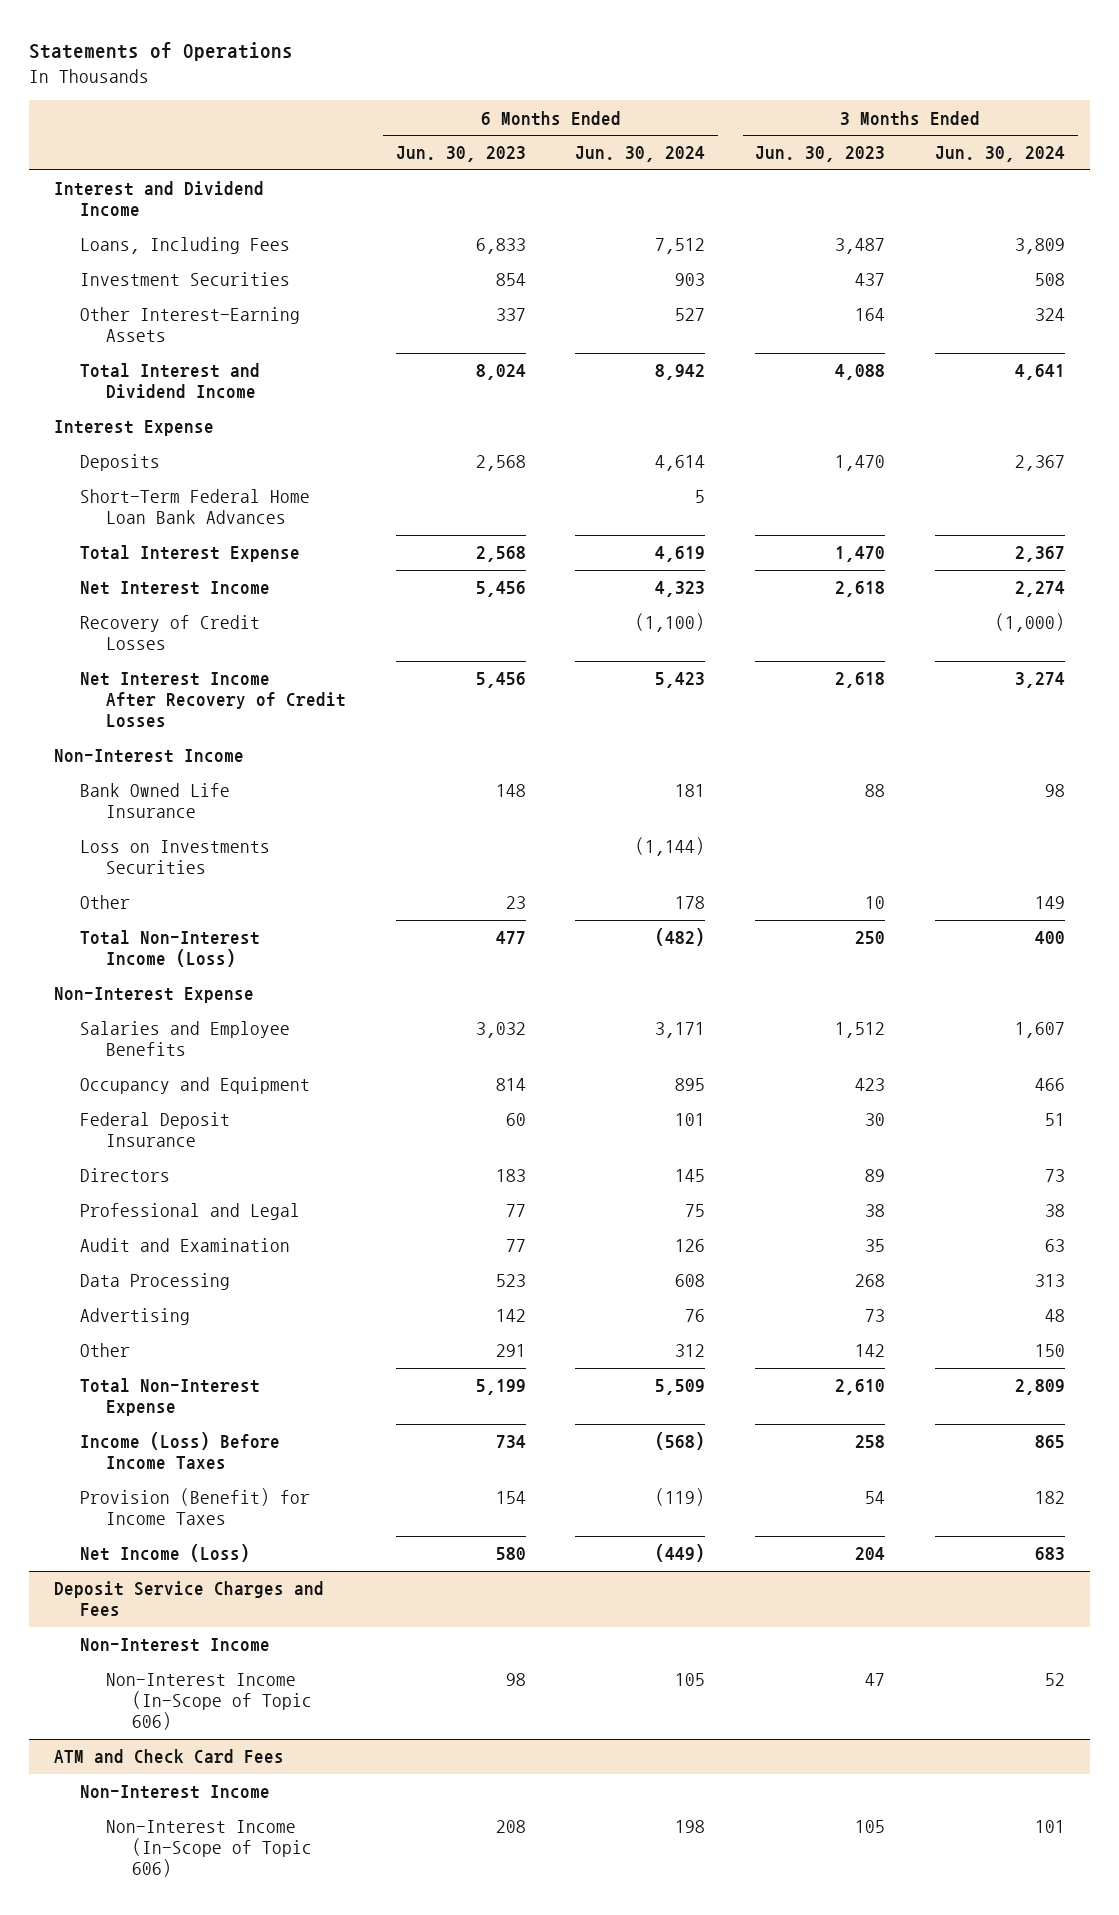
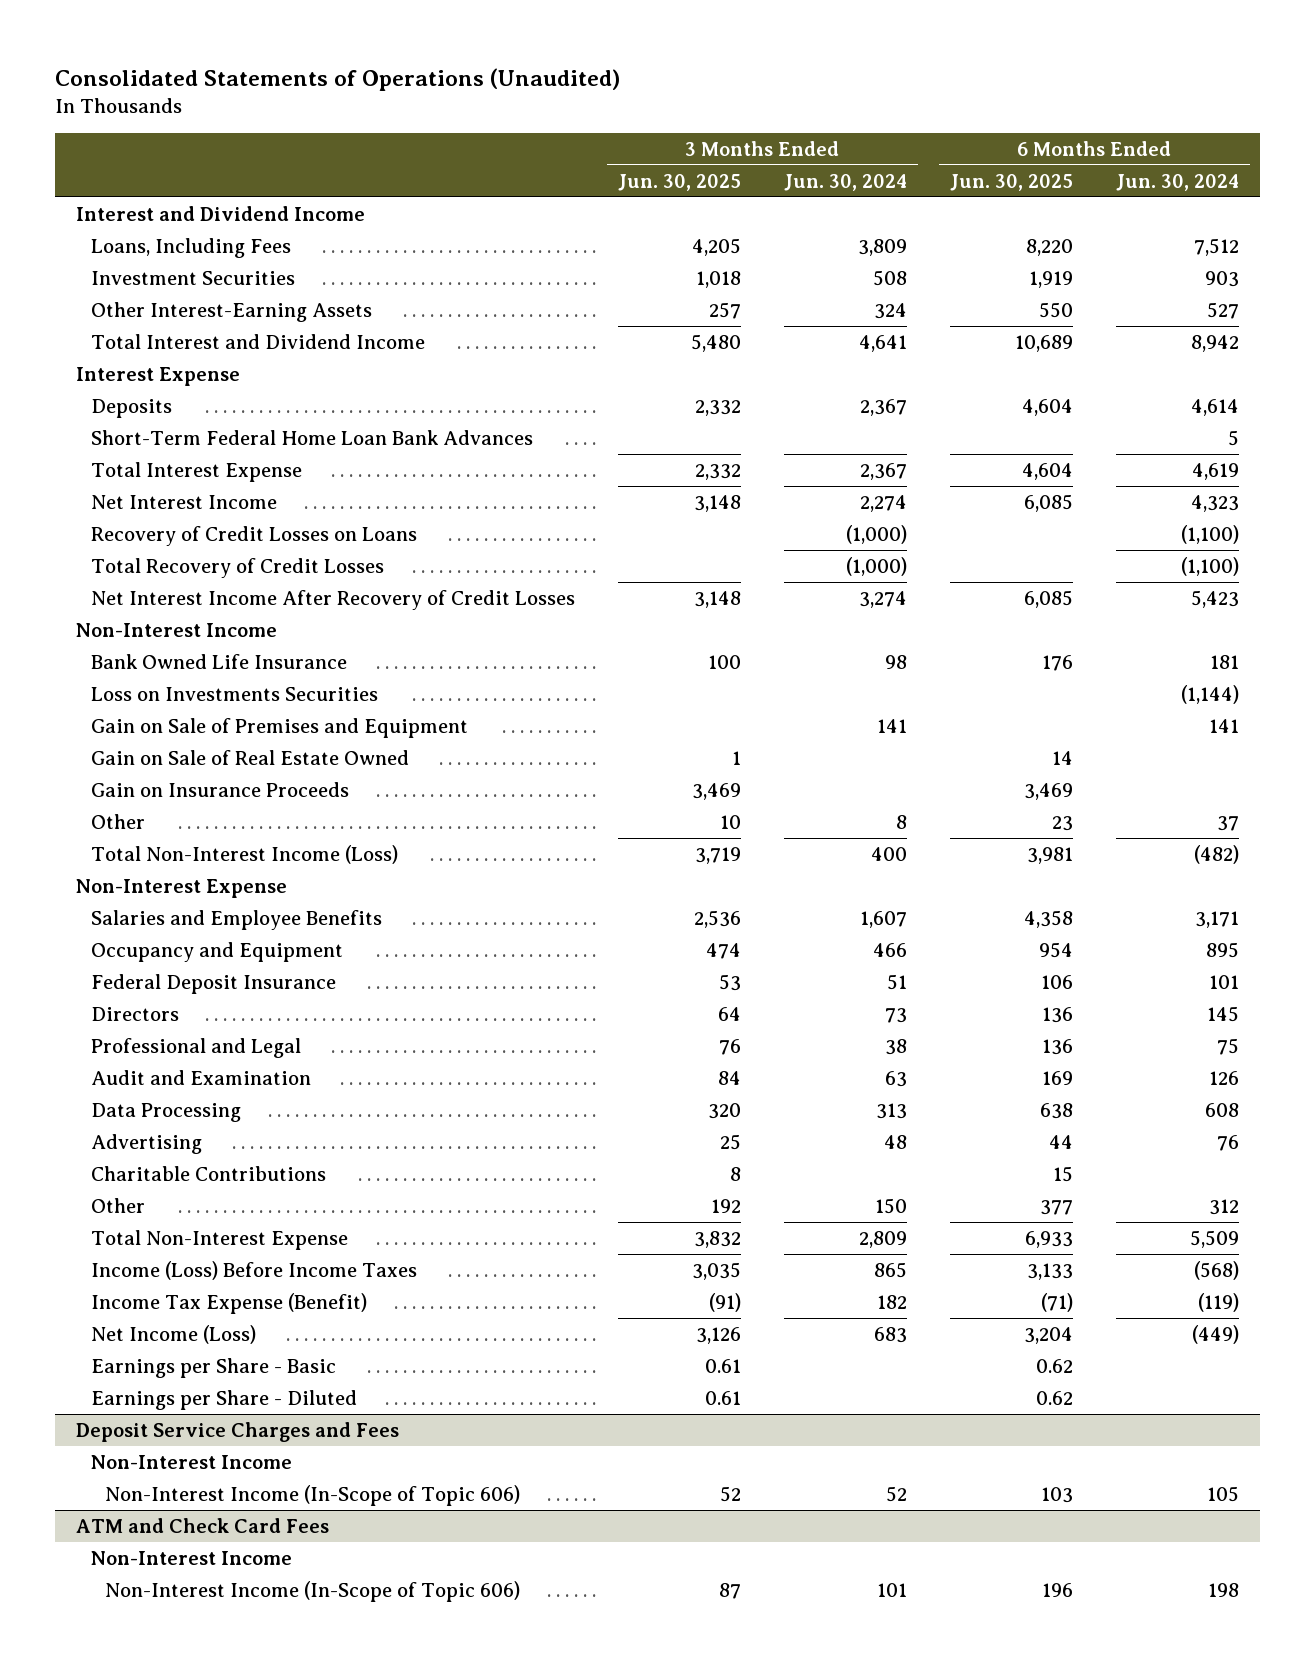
[28,42,293,62] Statements of Operations -> [54,67,620,91] Consolidated Statements of Operations (Unaudited)
[395,146,526,163] Jun. 30, 2023 -> none
[755,146,886,163] Jun. 30, 2023 -> none
none -> [617,173,741,191] Jun. 30, 2025
none -> [949,173,1073,191] Jun. 30, 2025
[79,615,260,651] Recovery of Credit Losses -> [90,525,417,546] Recovery of Credit Losses on Loans
none -> [90,557,384,578] Total Recovery of Credit Losses
none -> [90,717,468,738] Gain on Sale of Premises and Equipment
none -> [90,749,409,765] Gain on Sale of Real Estate Owned
none -> [90,781,349,797] Gain on Insurance Proceeds
[675,896,706,910] 178 -> [1216,815,1239,831] 37
[1035,896,1066,910] 149 -> [895,814,907,829] 8
none -> [90,1165,326,1181] Charitable Contributions
[79,1488,310,1526] Provision (Benefit) for Income Taxes -> [90,1292,367,1314] Income Tax Expense (Benefit)
none -> [90,1357,336,1378] Earnings per Share - Basic
none -> [90,1389,357,1410] Earnings per Share - Diluted

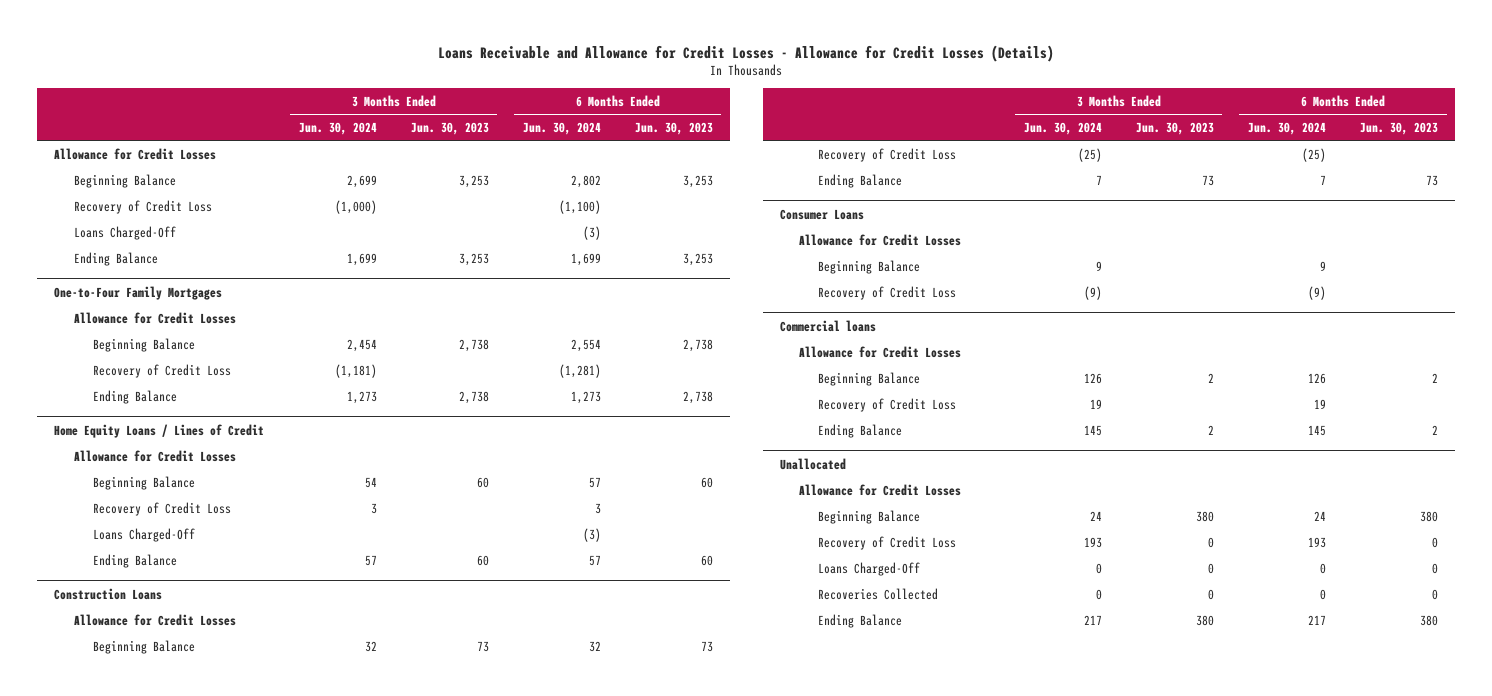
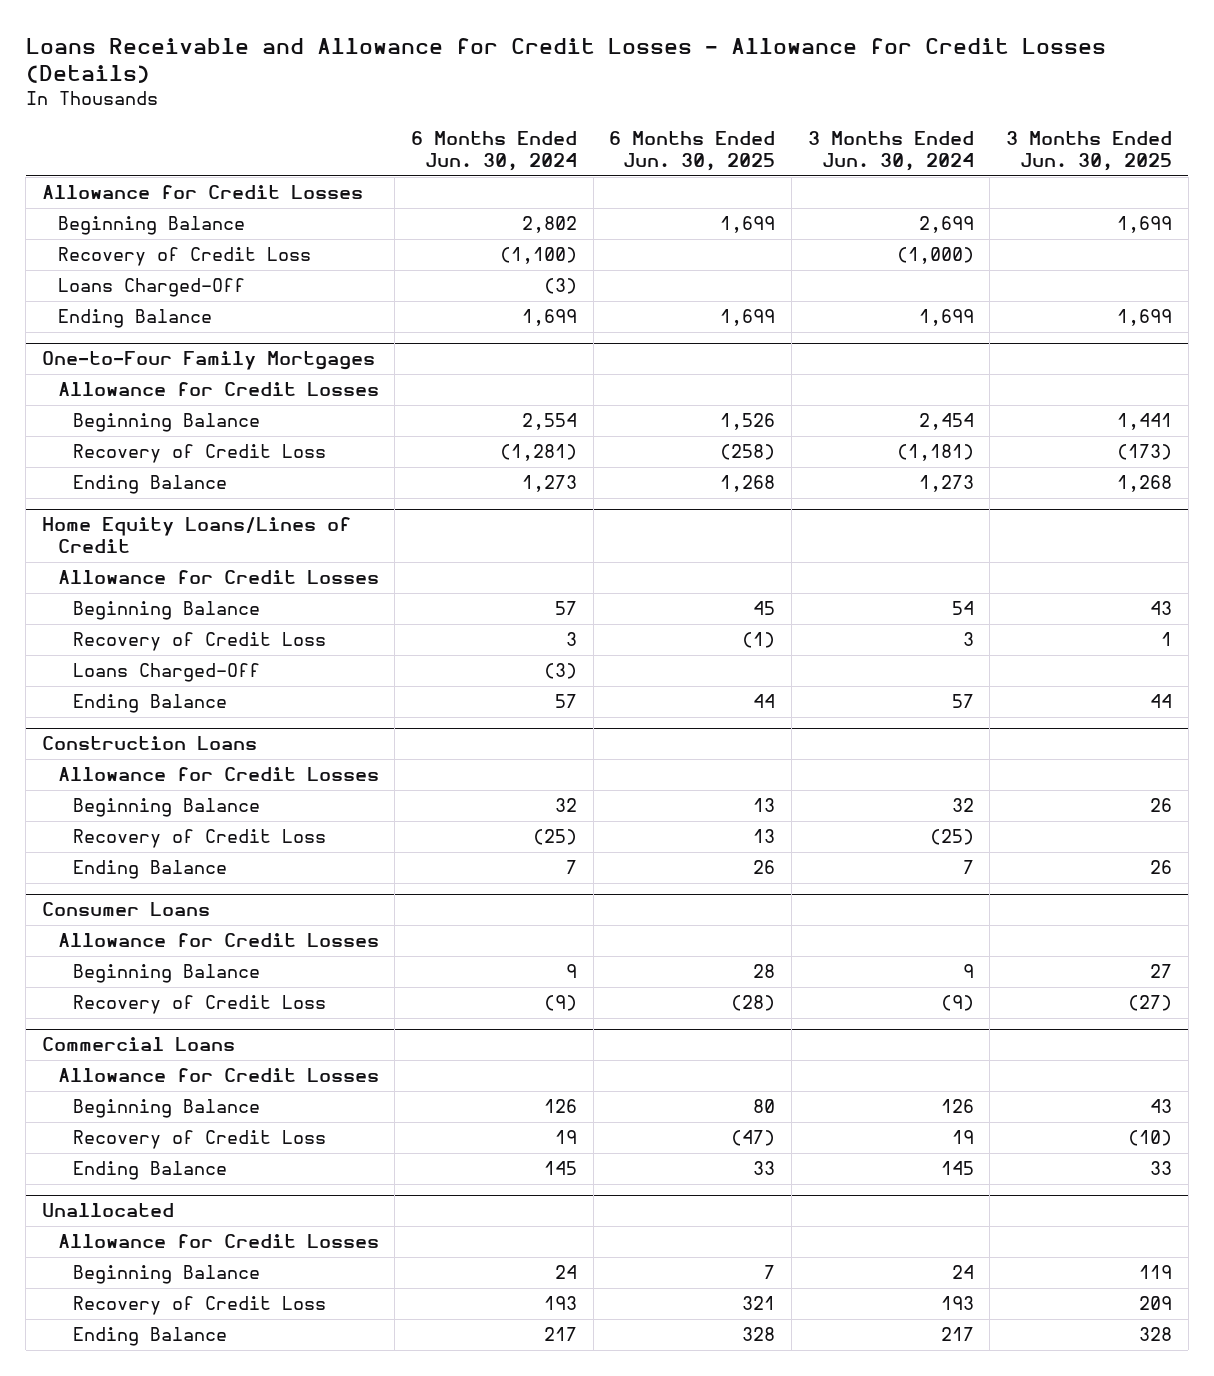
[410,122,489,136] Jun. 30, 2023 -> none
[634,122,713,136] Jun. 30, 2023 -> none
none -> [609,131,776,172] 6 Months Ended Jun. 30, 2025
none -> [1005,131,1172,172] 3 Months Ended Jun. 30, 2025
[54,423,265,438] Home Equity Loans / Lines of Credit -> [42,517,352,554] Home Equity Loans/Lines of Credit
[779,319,876,332] Commercial loans -> [42,1037,236,1052] Commercial Loans
[818,561,921,576] Loans Charged-Off -> none
[818,587,939,600] Recoveries Collected -> none

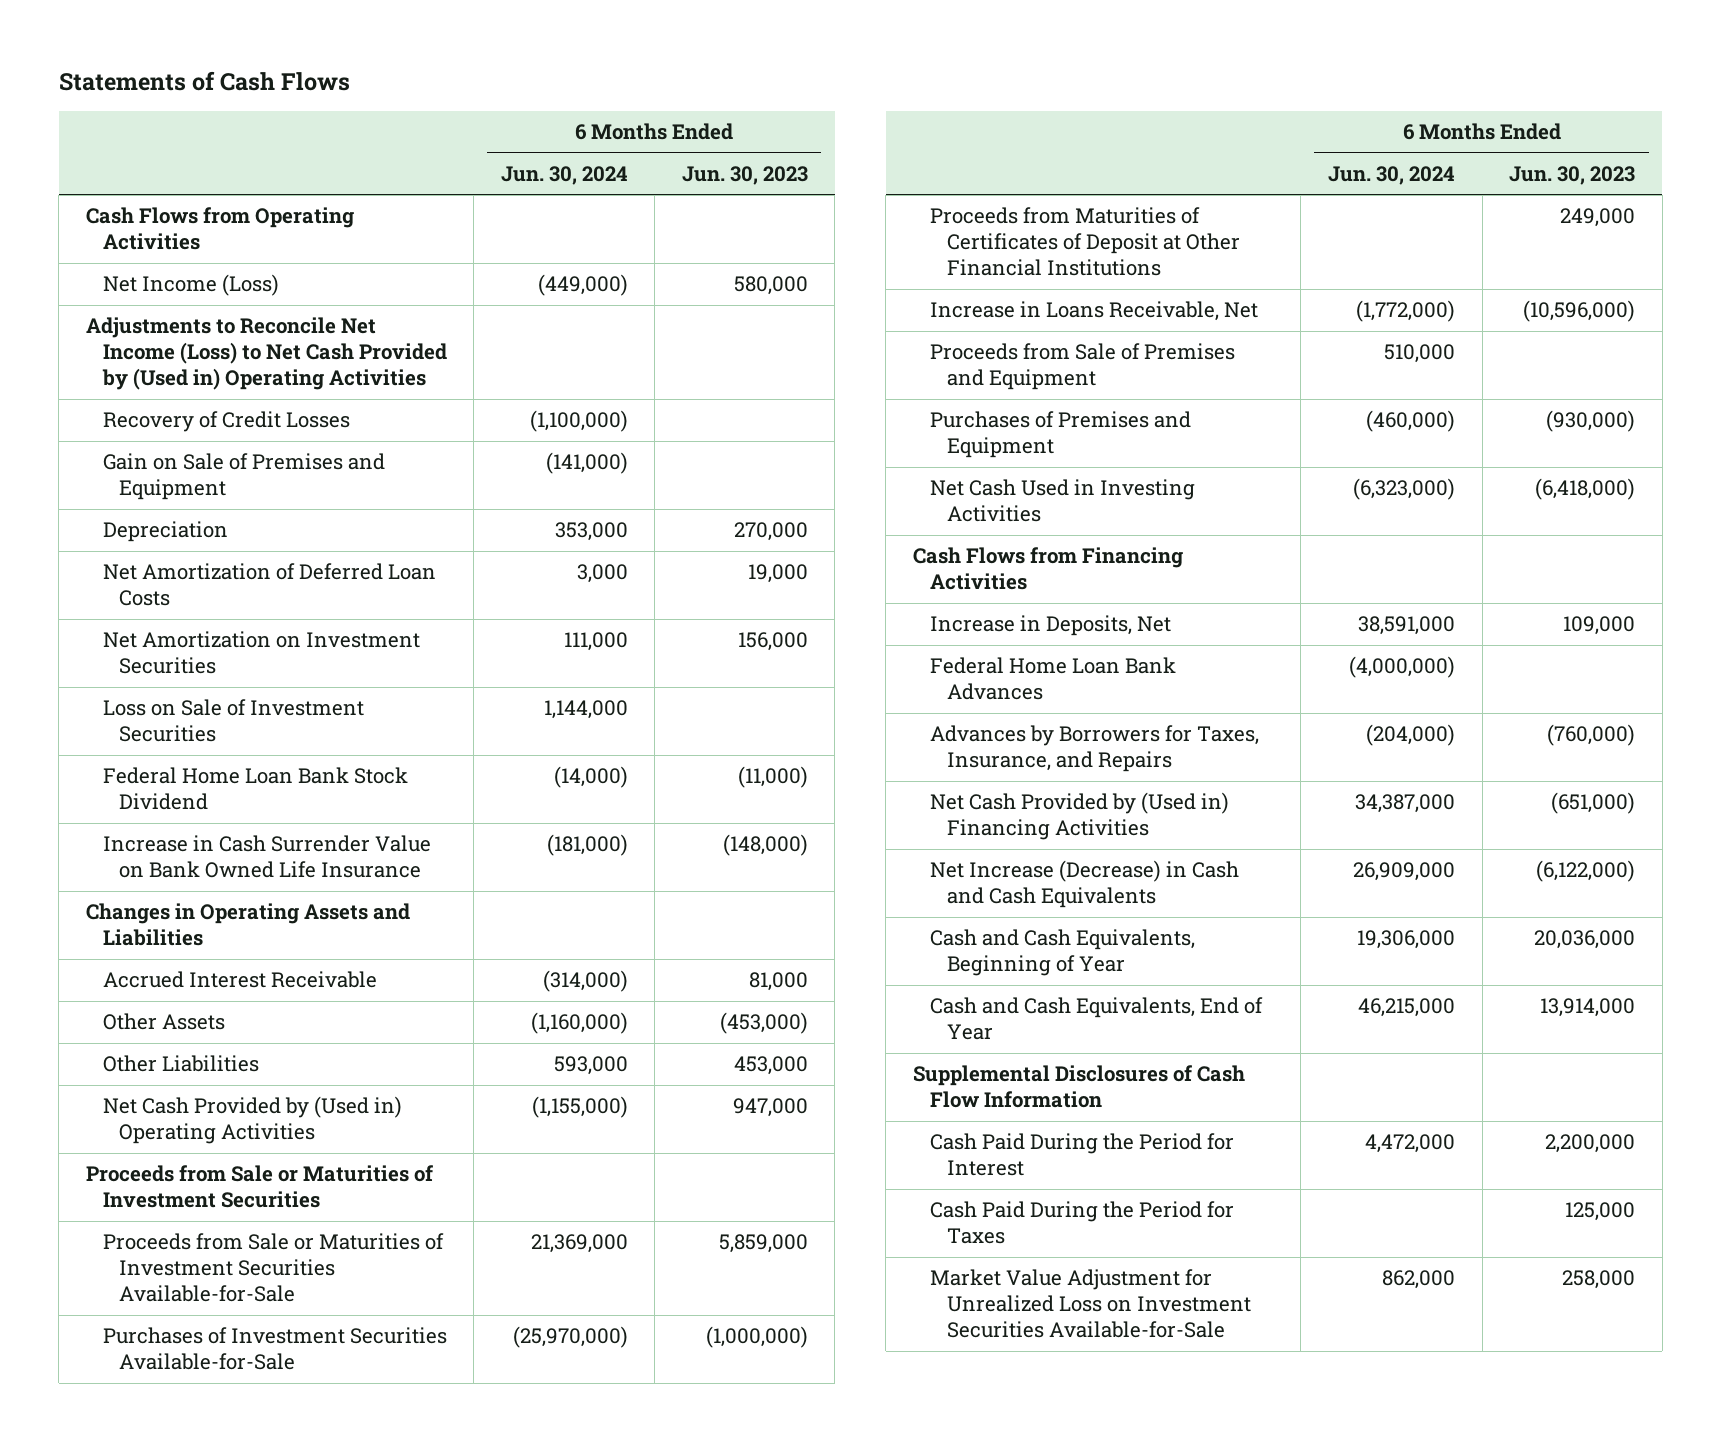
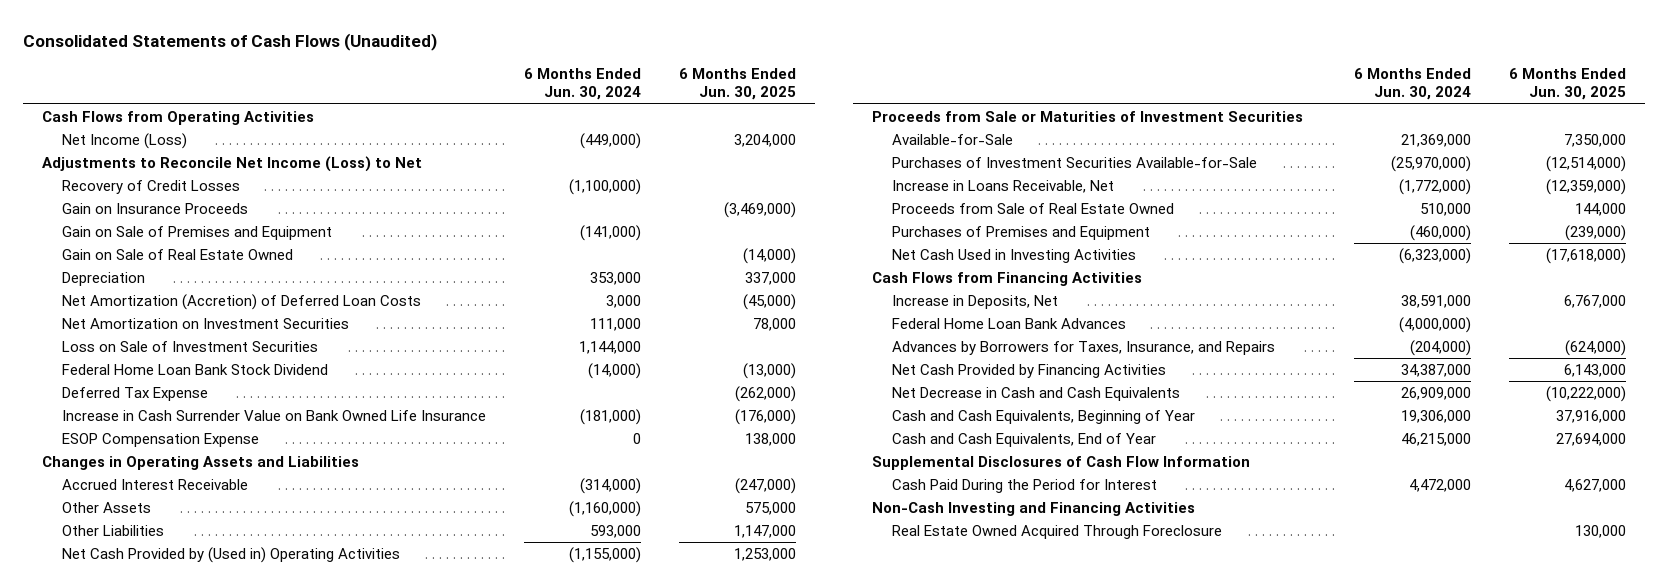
[58,71,350,92] Statements of Cash Flows -> [23,32,438,51] Consolidated Statements of Cash Flows (Unaudited)
[681,165,808,185] Jun. 30, 2023 -> none
none -> [679,67,797,101] 6 Months Ended Jun. 30, 2025
[85,317,447,391] Adjustments to Reconcile Net Income (Loss) to Net Cash Provided by (Used in) Operating Activities -> [42,155,423,172] Adjustments to Reconcile Net Income (Loss) to Net
none -> [61,202,248,214] Gain on Insurance Proceeds
none -> [61,248,293,260] Gain on Sale of Real Estate Owned
[102,563,436,607] Net Amortization of Deferred Loan Costs -> [61,293,421,310] Net Amortization (Accretion) of Deferred Loan Costs
none -> [61,386,208,401] Deferred Tax Expense
none -> [61,432,259,447] ESOP Compensation Expense
[102,1233,444,1303] Proceeds from Sale or Maturities of Investment Securities Available-for-Sale -> [891,133,1013,145] Available-for-Sale
[929,207,1240,277] Proceeds from Maturities of Certificates of Deposit at Other Financial Institutions -> none
[929,343,1235,391] Proceeds from Sale of Premises and Equipment -> [891,202,1174,214] Proceeds from Sale of Real Estate Owned
[929,792,1229,841] Net Cash Provided by (Used in) Financing Activities -> [891,363,1166,378] Net Cash Provided by Financing Activities
[929,860,1239,909] Net Increase (Decrease) in Cash and Cash Equivalents -> [891,386,1180,401] Net Decrease in Cash and Cash Equivalents
[929,1201,1234,1245] Cash Paid During the Period for Taxes -> none
[929,1269,1251,1339] Market Value Adjustment for Unrealized Loss on Investment Securities Available-for-Sale -> none
none -> [872,501,1196,516] Non-Cash Investing and Financing Activities
none -> [891,524,1222,539] Real Estate Owned Acquired Through Foreclosure

